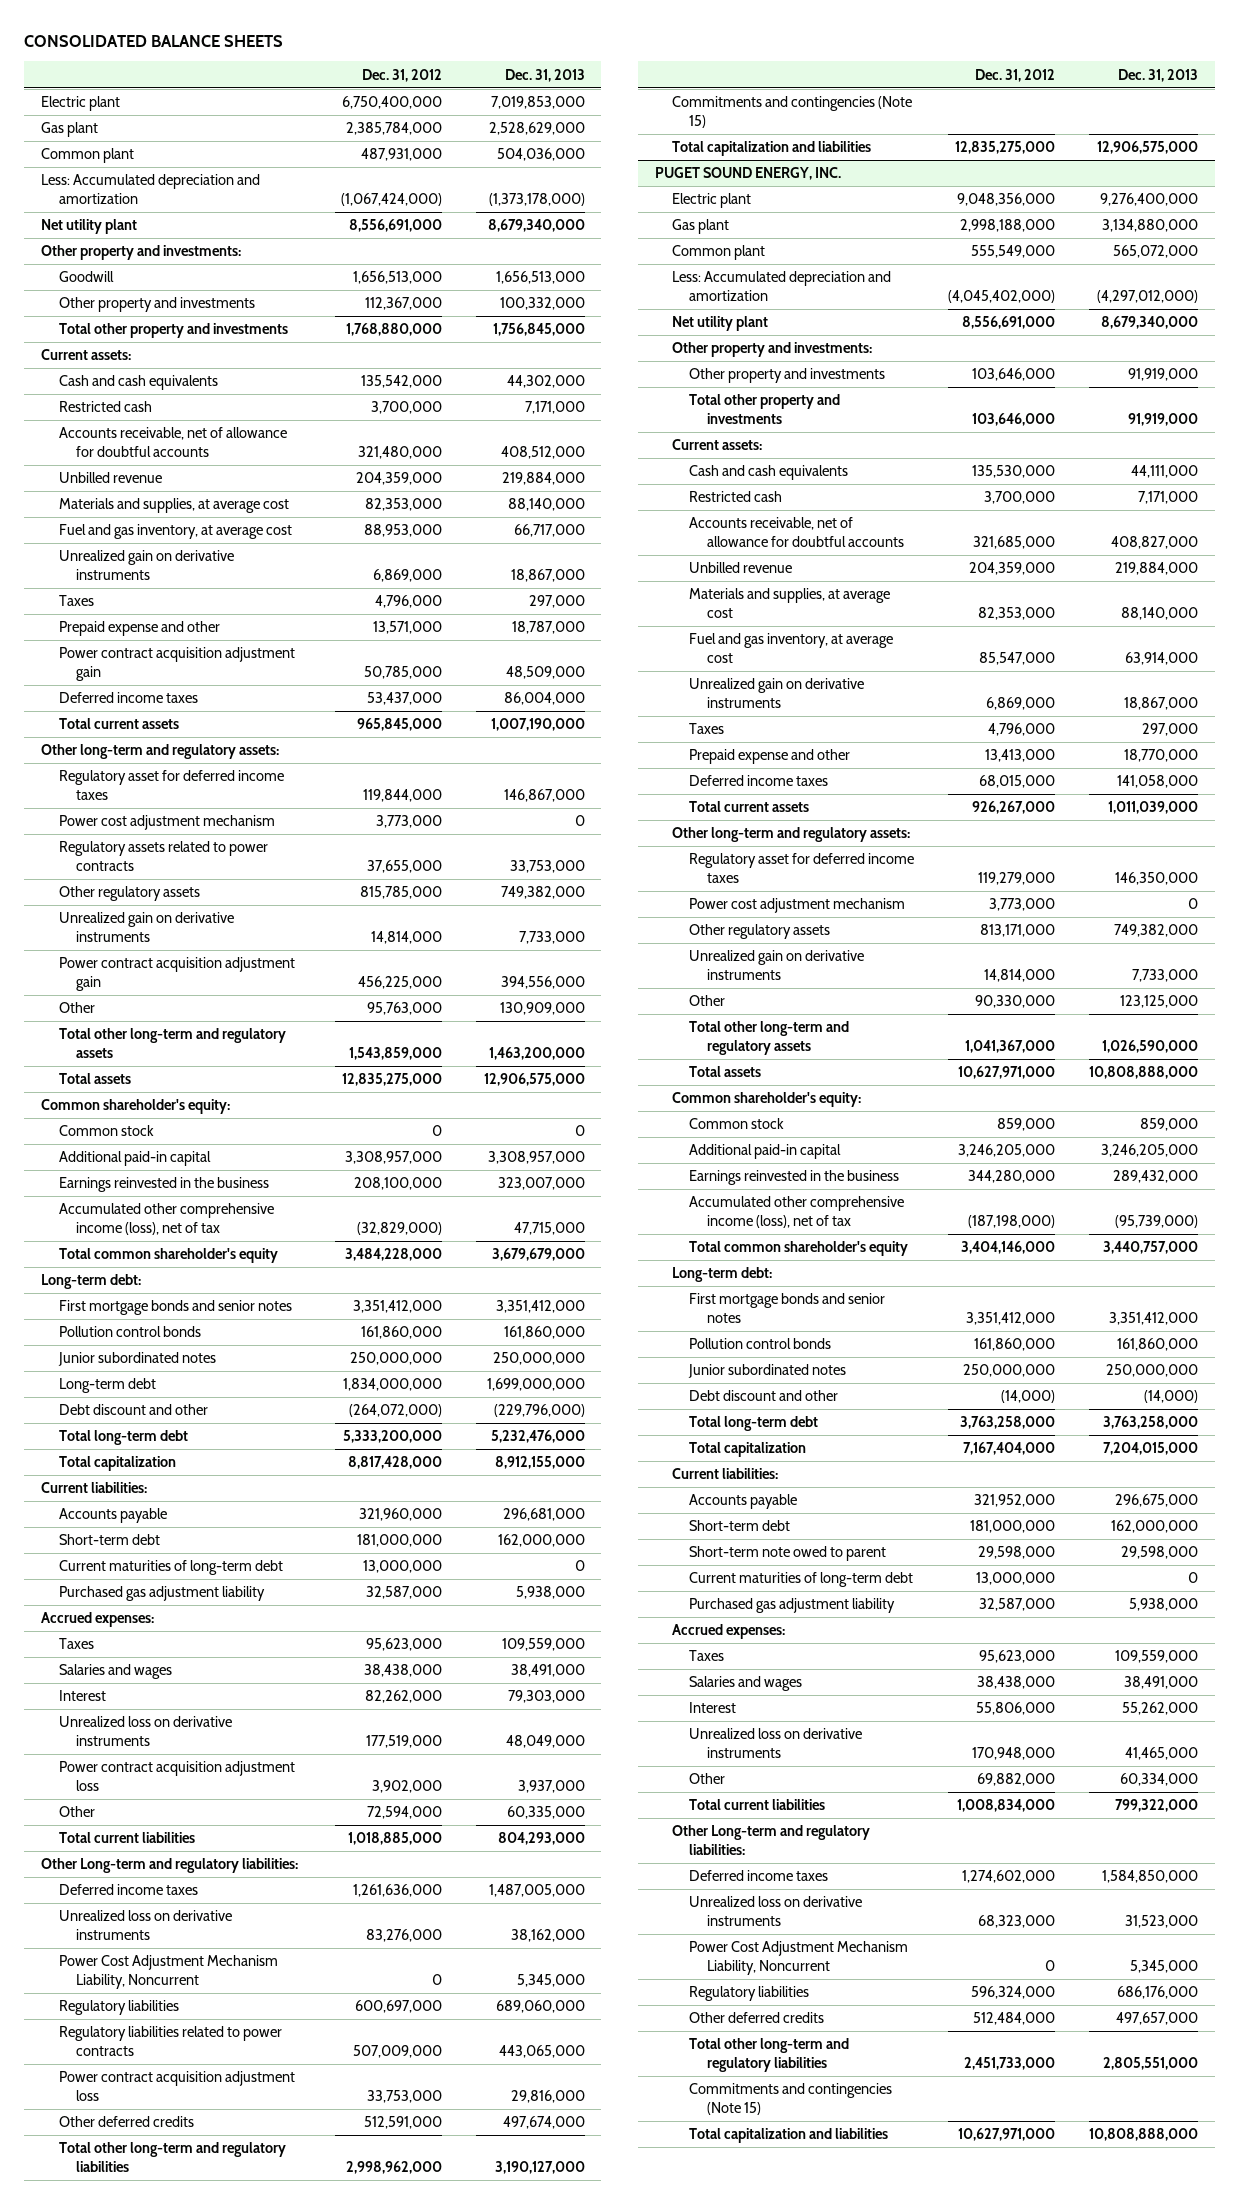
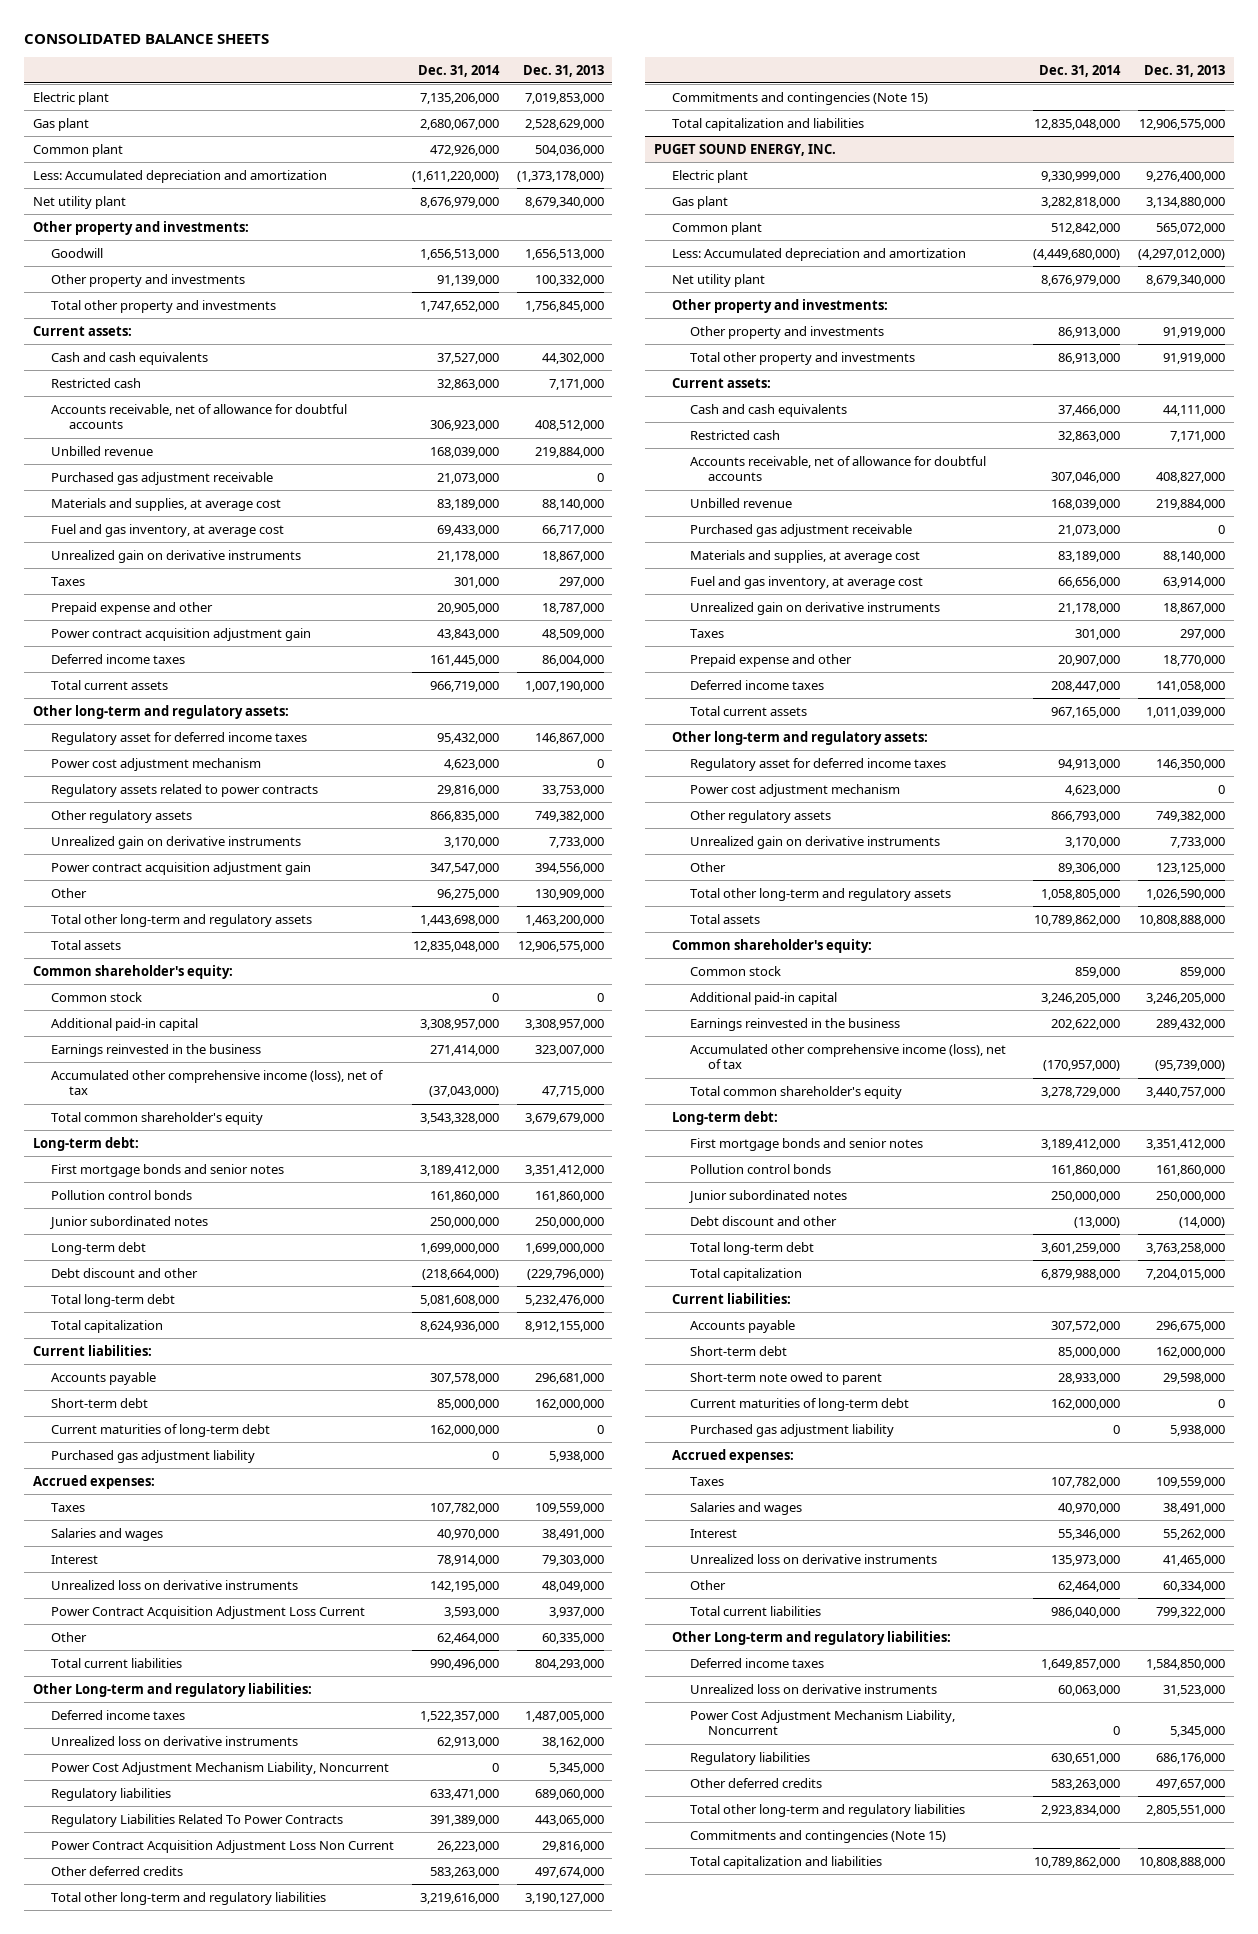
[361,68,442,82] Dec. 31, 2012 -> none
none -> [417,64,500,77] Dec. 31, 2014
none -> [50,471,273,485] Purchased gas adjustment receivable
[58,1761,295,1791] Power contract acquisition adjustment loss -> [50,1605,365,1619] Power Contract Acquisition Adjustment Loss Current
[58,2026,282,2056] Regulatory liabilities related to power contracts -> [50,1813,343,1827] Regulatory Liabilities Related To Power Contracts
[58,2071,295,2101] Power contract acquisition adjustment loss -> [50,1839,394,1853] Power Contract Acquisition Adjustment Loss Non Current
none -> [690,523,913,537] Purchased gas adjustment receivable

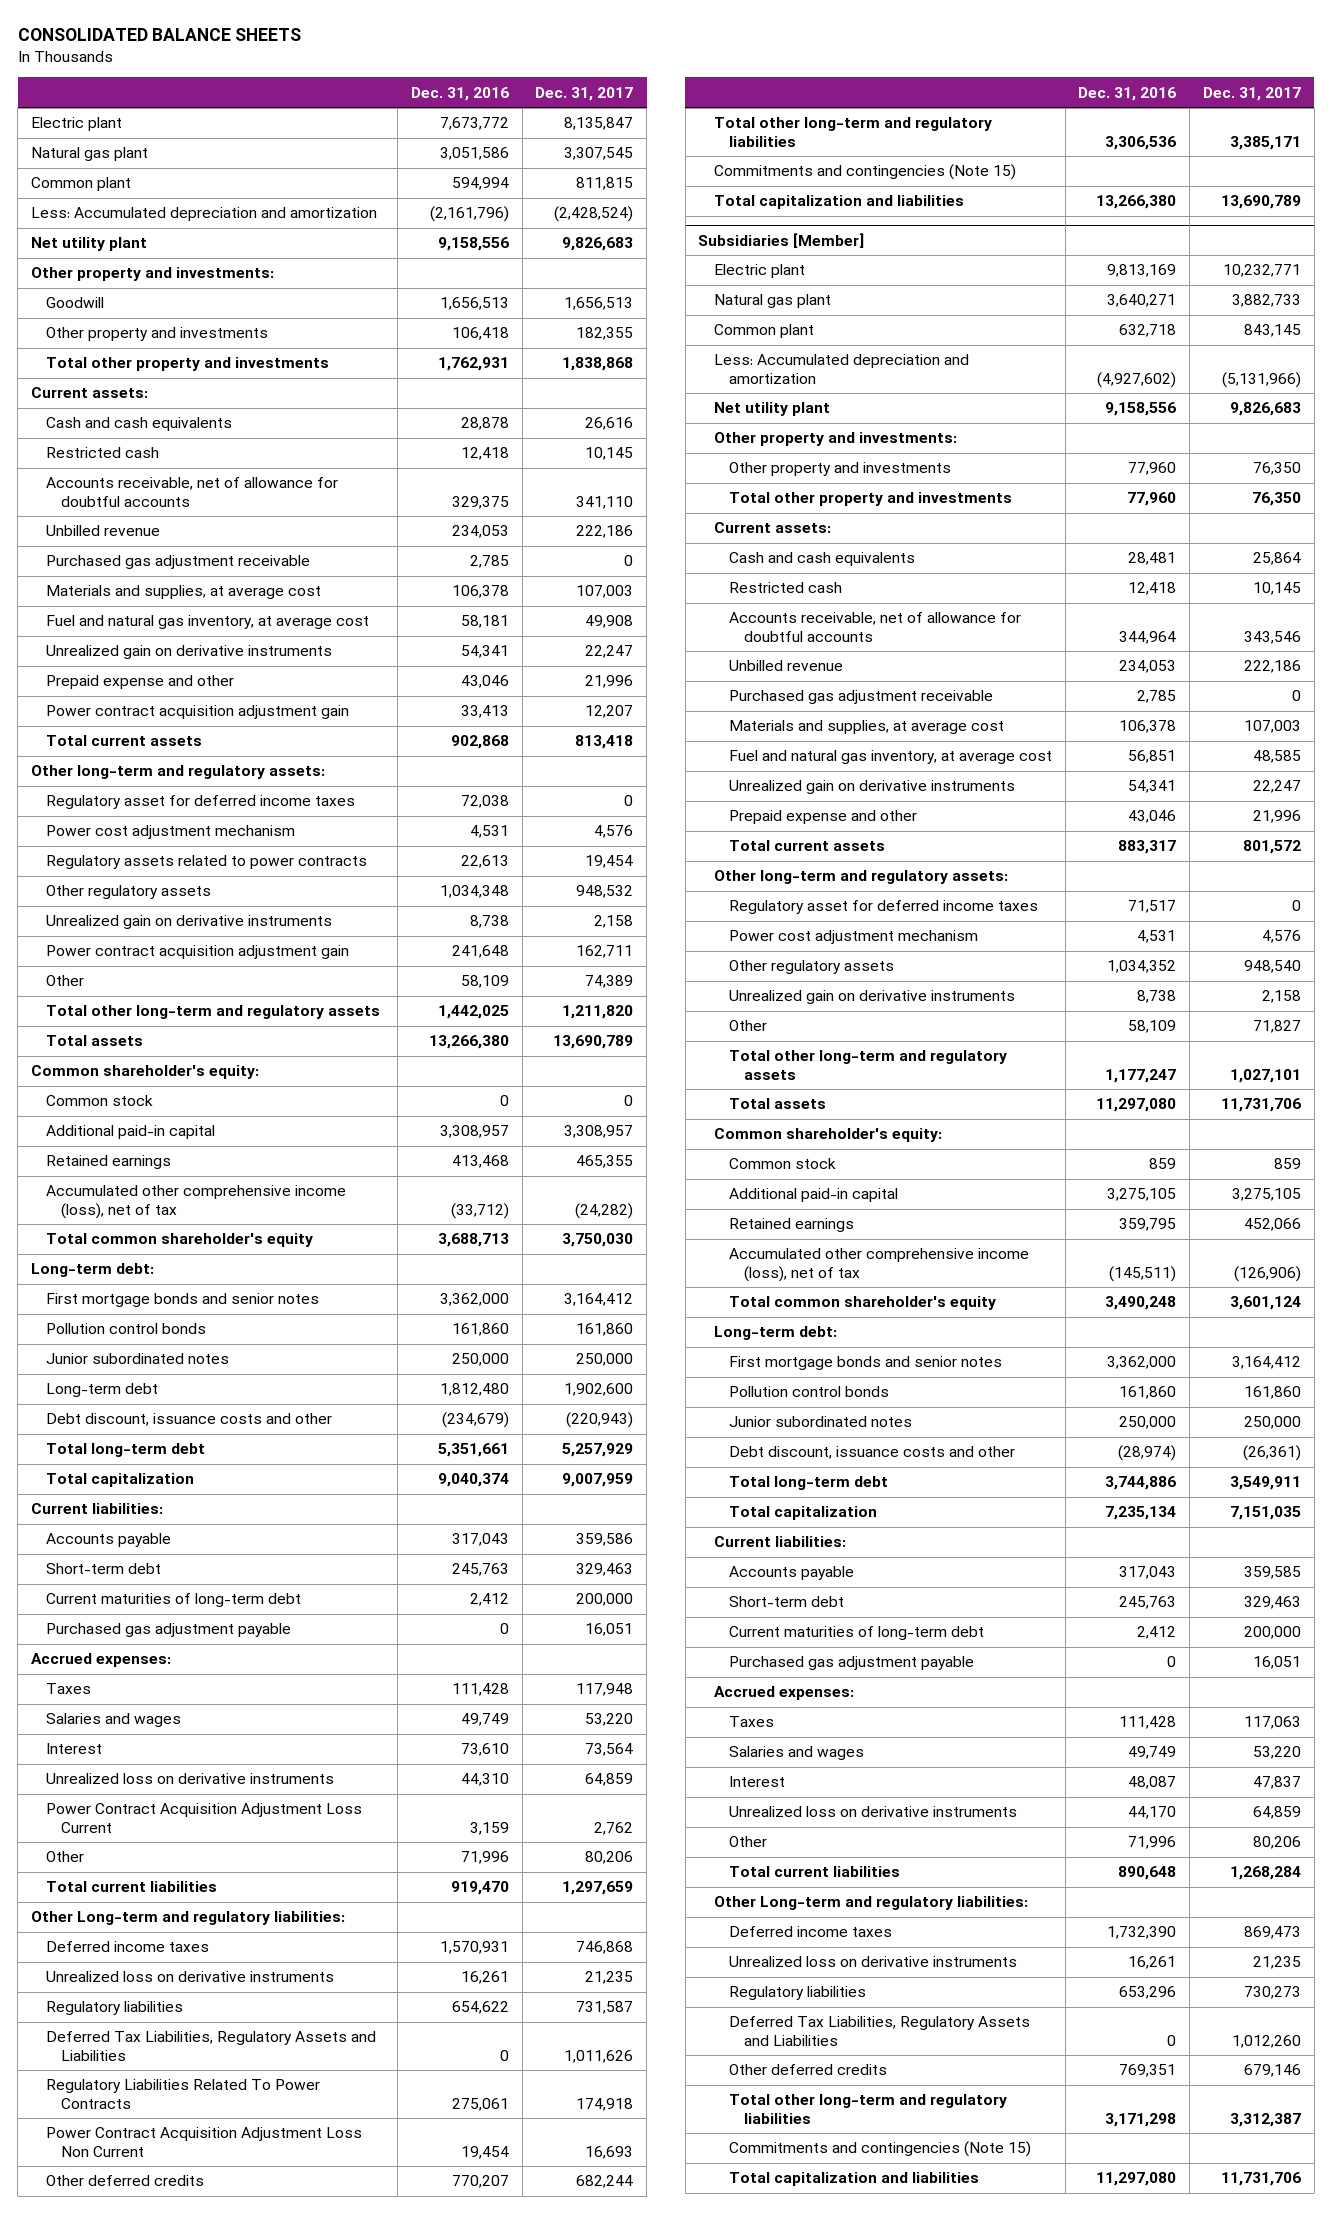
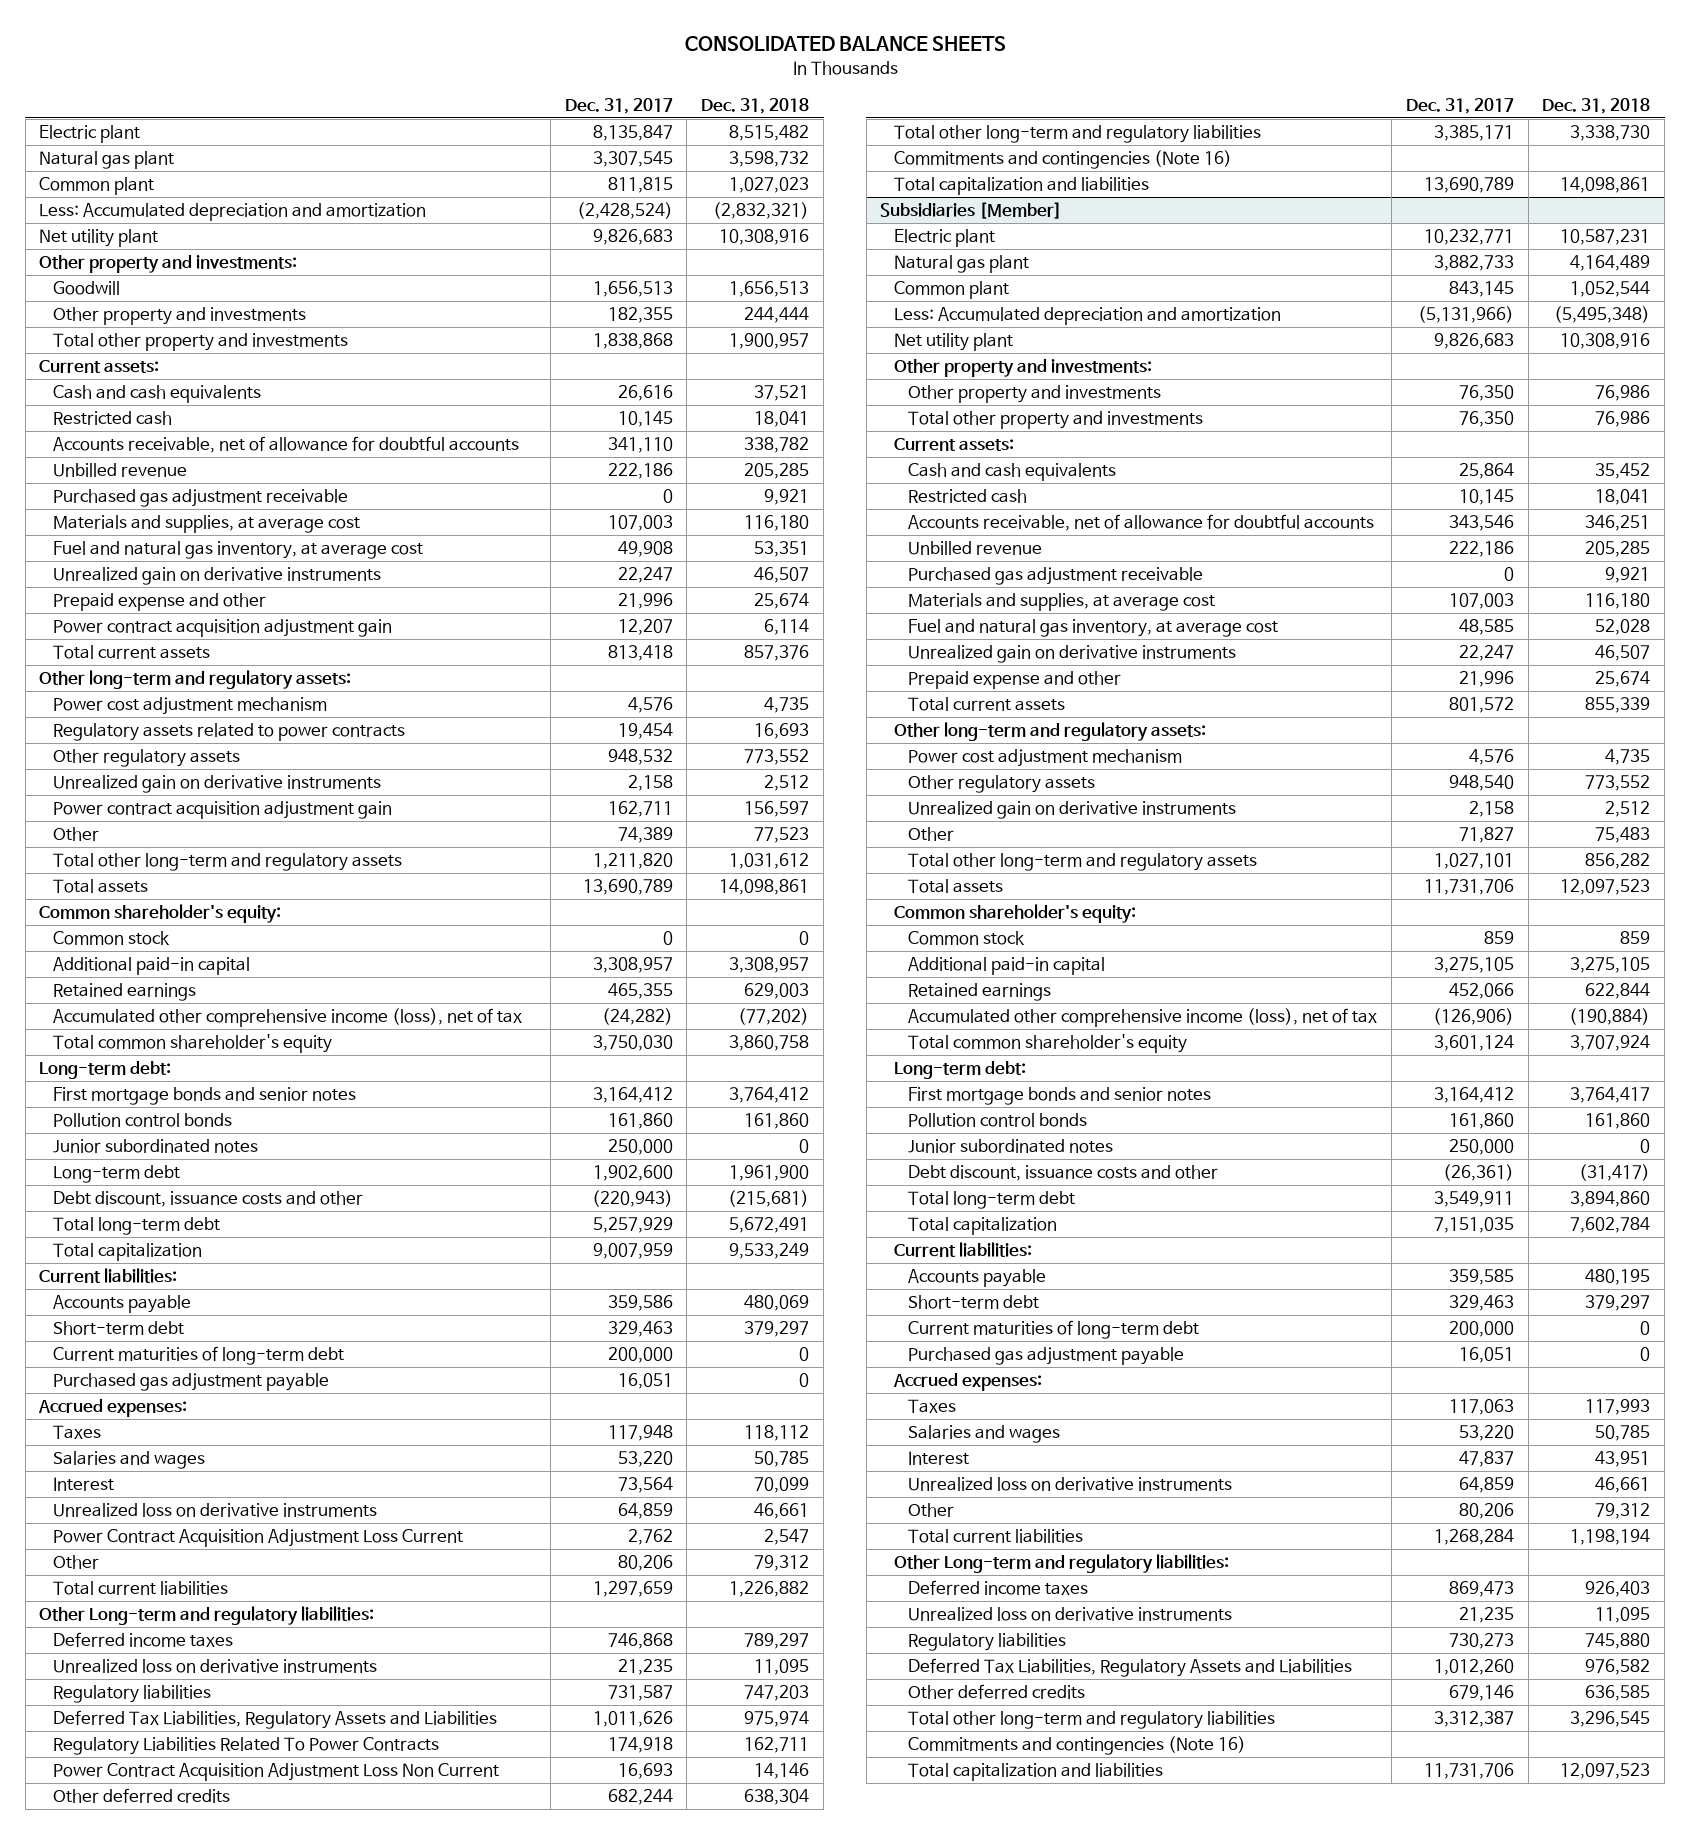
[410,86,509,101] Dec. 31, 2016 -> none
none -> [701,97,810,114] Dec. 31, 2018
[46,795,356,810] Regulatory asset for deferred income taxes -> none
[713,164,1016,181] Commitments and contingencies (Note 15) -> [894,150,1233,170] Commitments and contingencies (Note 16)
[728,900,1038,915] Regulatory asset for deferred income taxes -> none
[728,2141,1031,2158] Commitments and contingencies (Note 15) -> [908,1736,1247,1756] Commitments and contingencies (Note 16)

